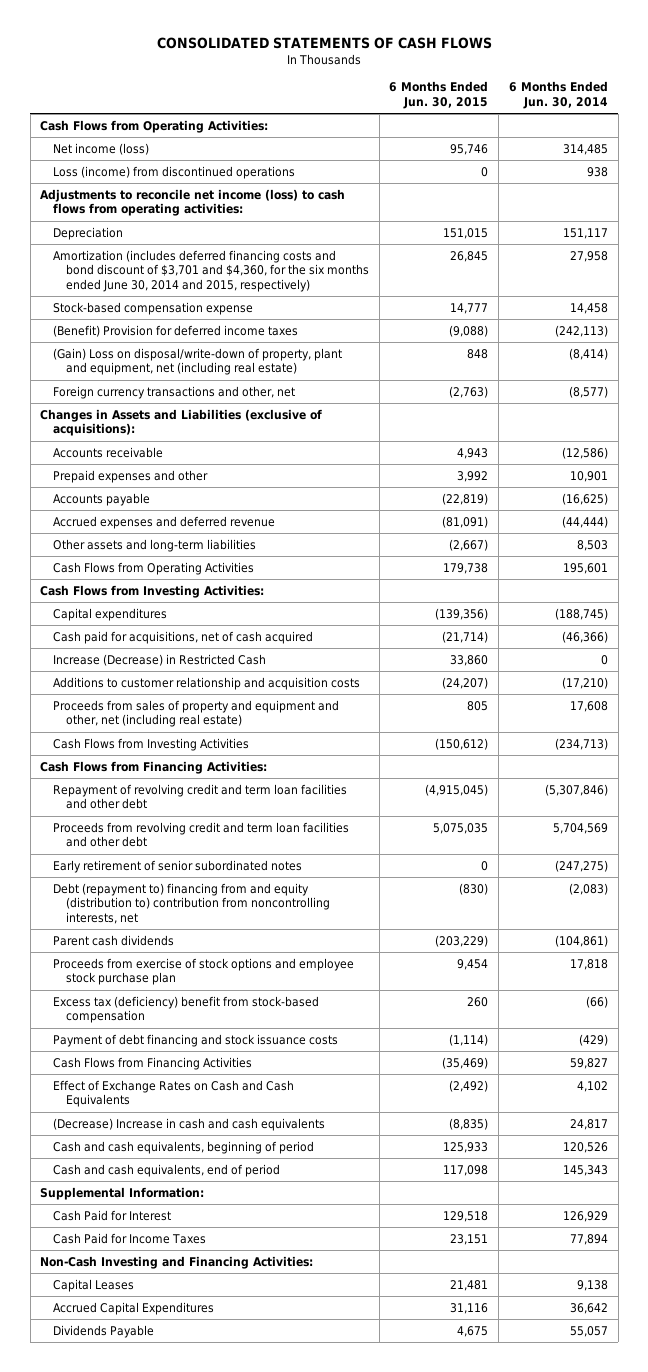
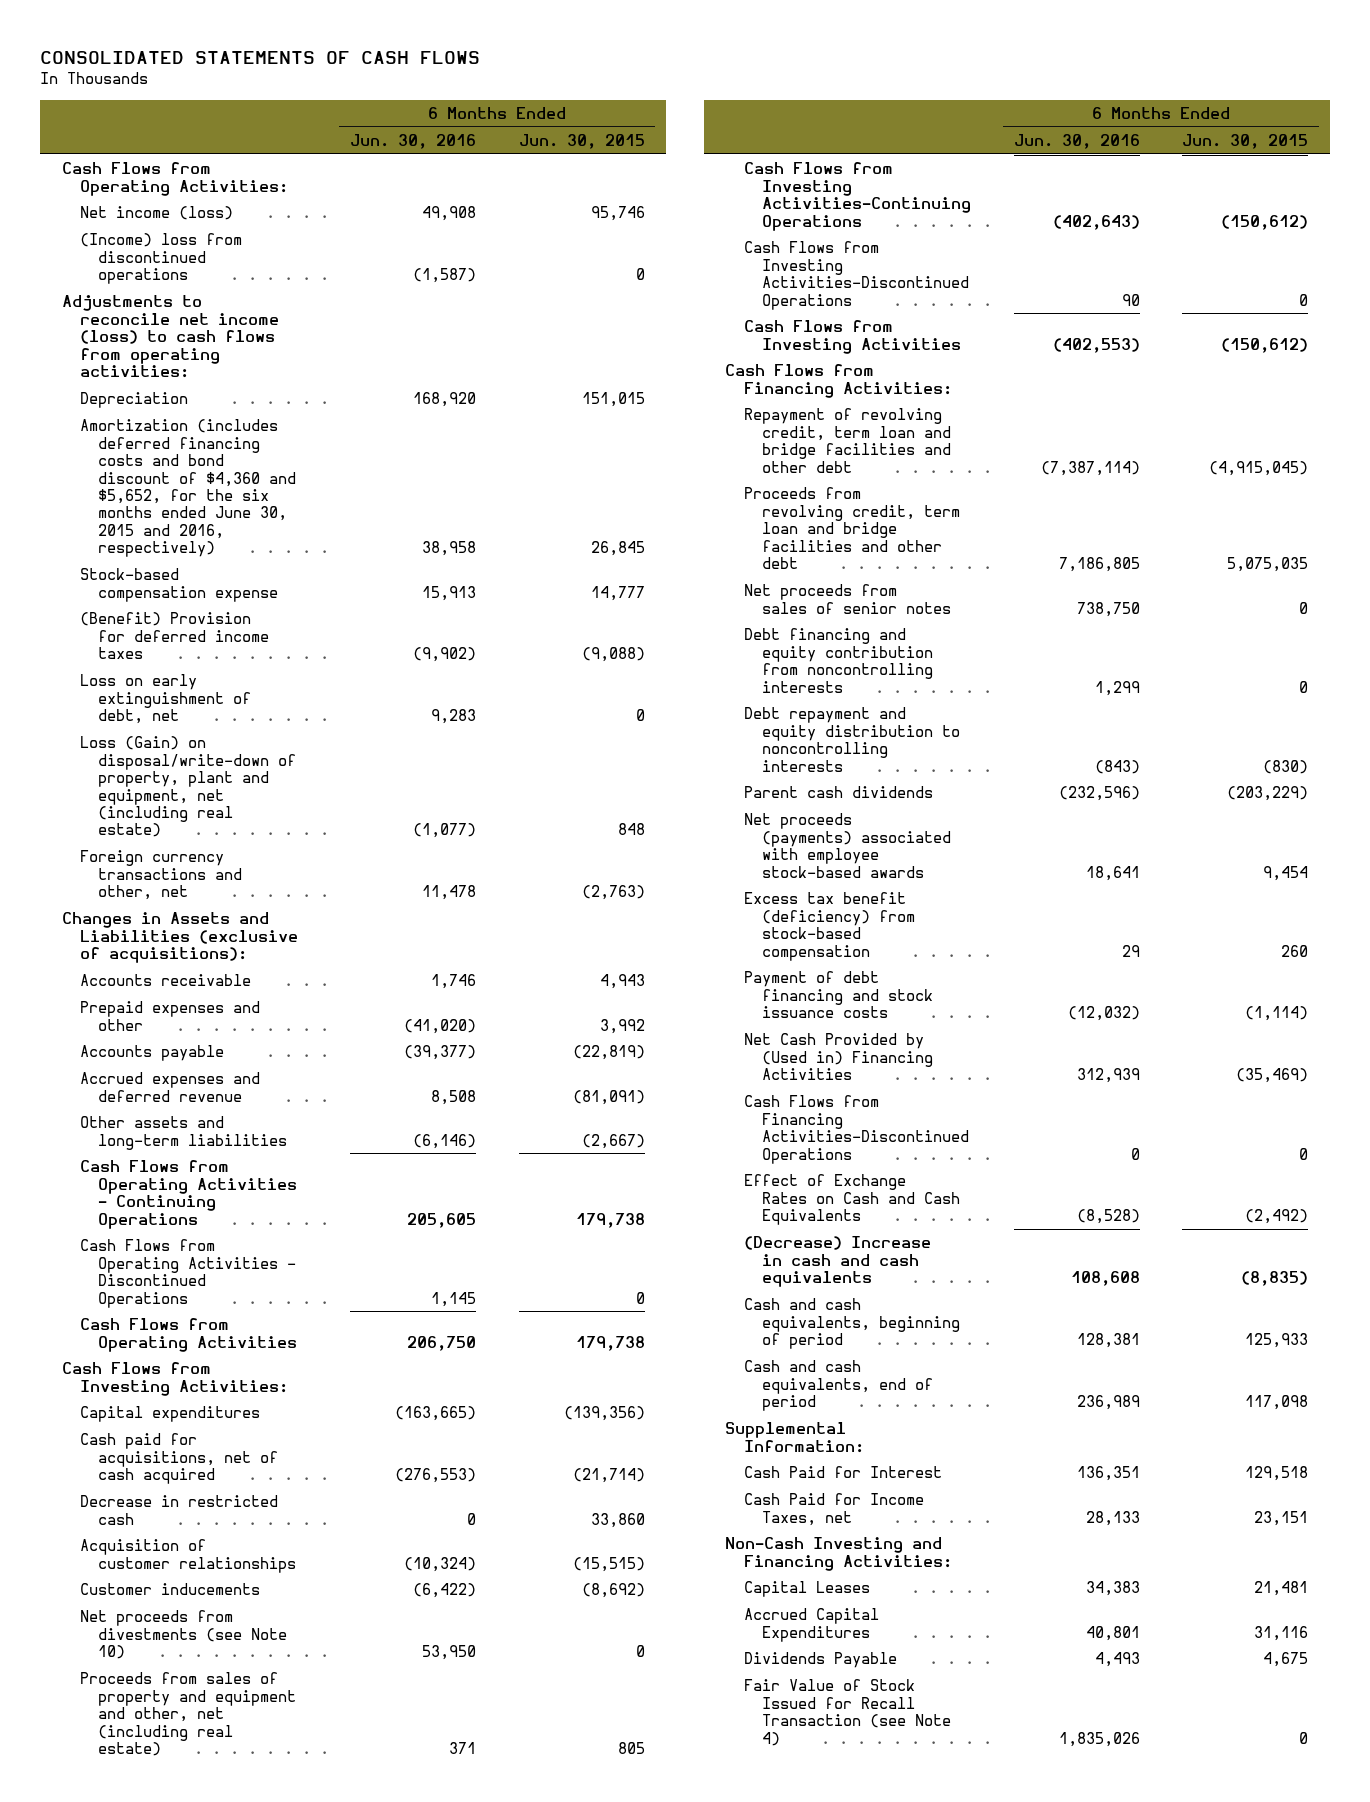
[508,81,608,110] 6 Months Ended Jun. 30, 2014 -> none
none -> [350,133,477,149] Jun. 30, 2016
[53,165,296,179] Loss (income) from discontinued operations -> [80,233,243,285] (Income) loss from discontinued operations
[53,249,369,292] Amortization (includes deferred financing costs and bond discount of $3,701 and $4,360, for the six months ended June 30, 2014 and 2015, respectively) -> [80,419,297,558] Amortization (includes deferred financing costs and bond discount of $4,360 and $5,652, for the six months ended June 30, 2015 and 2016, respectively)
none -> [80,674,252,725] Loss on early extinguishment of debt, net
[53,347,343,376] (Gain) Loss on disposal/write-down of property, plant and equipment, net (including real estate) -> [80,736,297,838] Loss (Gain) on disposal/write-down of property, plant and equipment, net (including real estate)
none -> [80,1160,298,1229] Cash Flows from Operating Activities - Continuing Operations
none -> [80,1239,297,1308] Cash Flows from Operating Activities - Discontinued Operations
[53,653,267,666] Increase (Decrease) in Restricted Cash -> [80,1495,279,1525] Decrease in restricted cash
[53,676,361,690] Additions to customer relationship and acquisition costs -> [80,1539,297,1573] Acquisition of customer relationships
[442,676,489,689] (24,207) -> [572,1556,645,1572] (15,515)
none -> [80,1583,261,1596] Customer inducements
none -> [80,1610,288,1660] Net proceeds from divestments (see Note 10)
none -> [743,162,971,231] Cash Flows from Investing Activities-Continuing Operations
none -> [743,241,969,310] Cash Flows from Investing Activities-Discontinued Operations
[53,859,303,873] Early retirement of senior subordinated notes -> none
[53,783,348,810] Repayment of revolving credit and term loan facilities and other debt -> [743,408,951,473] Repayment of revolving credit, term loan and bridge facilities and other debt
[53,821,350,848] Proceeds from revolving credit and term loan facilities and other debt -> [743,487,960,569] Proceeds from revolving credit, term loan and bridge facilities and other debt
none -> [743,584,951,614] Net proceeds from sales of senior notes
none -> [743,628,933,693] Debt financing and equity contribution from noncontrolling interests
[53,882,330,924] Debt (repayment to) financing from and equity (distribution to) contribution from noncontrolling interests, net -> [743,707,960,772] Debt repayment and equity distribution to noncontrolling interests
[53,957,355,986] Proceeds from exercise of stock options and employee stock purchase plan -> [743,813,951,878] Net proceeds (payments) associated with employee stock-based awards
[53,995,320,1024] Excess tax (deficiency) benefit from stock-based compensation -> [743,892,915,961] Excess tax benefit (deficiency) from stock-based compensation
[53,1056,253,1070] Cash Flows from Financing Activities -> [743,1033,933,1081] Net Cash Provided by (Used in) Financing Activities
none -> [743,1095,969,1164] Cash Flows from Financing Activities-Discontinued Operations
[53,1232,207,1244] Cash Paid for Income Taxes -> [743,1493,924,1526] Cash Paid for Income Taxes, net
none -> [743,1679,951,1746] Fair Value of Stock Issued for Recall Transaction (see Note 4)

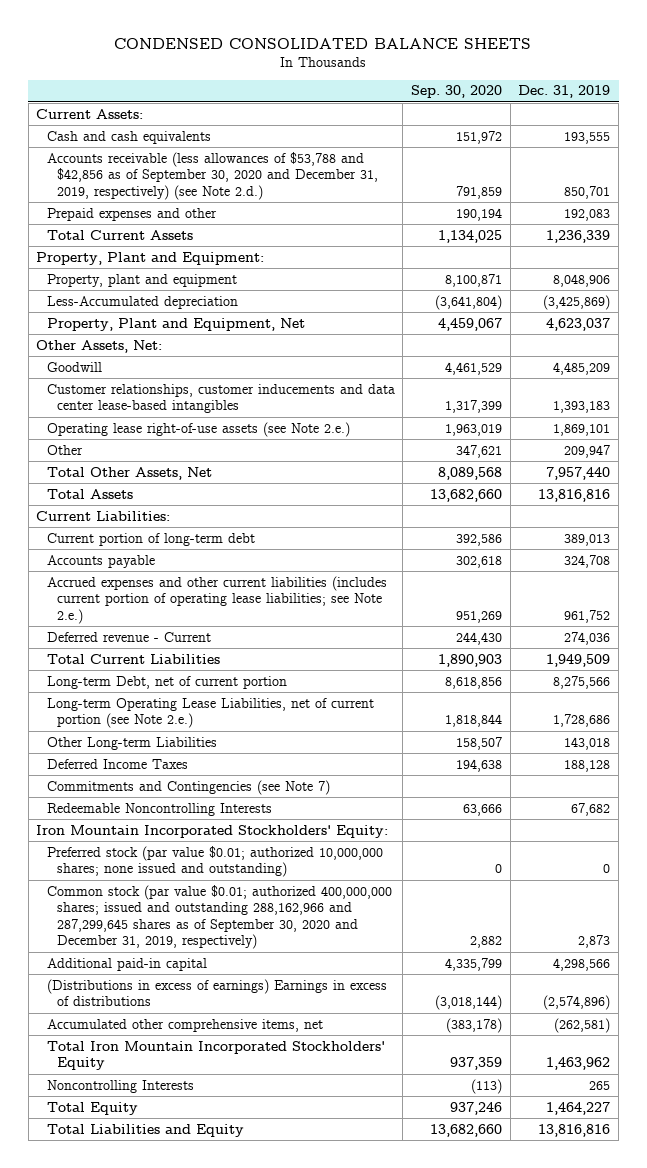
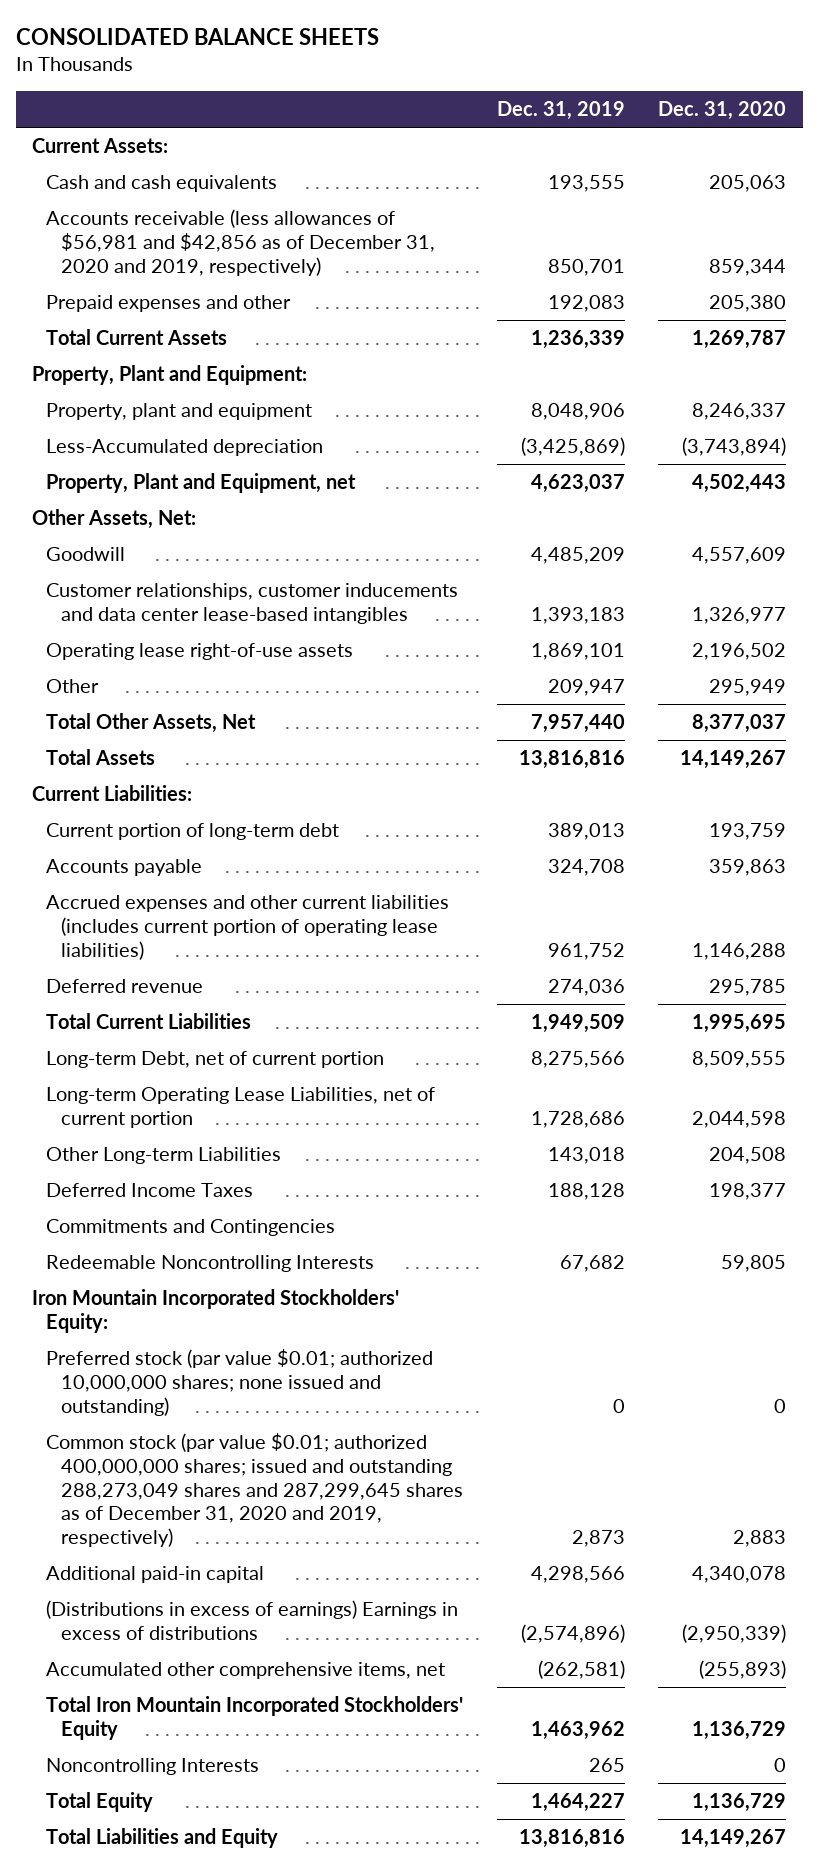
[114,37,532,49] CONDENSED CONSOLIDATED BALANCE SHEETS -> [15,28,379,46] CONSOLIDATED BALANCE SHEETS
[411,85,503,99] Sep. 30, 2020 -> none
none -> [658,100,787,120] Dec. 31, 2020
[46,151,379,200] Accounts receivable (less allowances of $53,788 and $42,856 as of September 30, 2020 and December 31, 2019, respectively) (see Note 2.d.) -> [46,209,435,276] Accounts receivable (less allowances of $56,981 and $42,856 as of December 31, 2020 and 2019, respectively)
[46,317,305,331] Property, Plant and Equipment, Net -> [46,473,357,494] Property, Plant and Equipment, net
[46,421,350,437] Operating lease right-of-use assets (see Note 2.e.) -> [46,643,354,661] Operating lease right-of-use assets
[46,575,387,624] Accrued expenses and other current liabilities (includes current portion of operating lease liabilities; see Note 2.e.) -> [46,895,450,960] Accrued expenses and other current liabilities (includes current portion of operating lease liabilities)
[46,631,211,642] Deferred revenue - Current -> [46,979,204,994] Deferred revenue
[46,697,374,729] Long-term Operating Lease Liabilities, net of current portion (see Note 2.e.) -> [46,1087,436,1128] Long-term Operating Lease Liabilities, net of current portion
[46,779,330,795] Commitments and Contingencies (see Note 7) -> [46,1219,336,1237] Commitments and Contingencies
[46,884,392,950] Common stock (par value $0.01; authorized 400,000,000 shares; issued and outstanding 288,162,966 and 287,299,645 shares as of September 30, 2020 and December 31, 2019, respectively) -> [46,1433,463,1548] Common stock (par value $0.01; authorized 400,000,000 shares; issued and outstanding 288,273,049 shares and 287,299,645 shares as of December 31, 2020 and 2019, respectively)

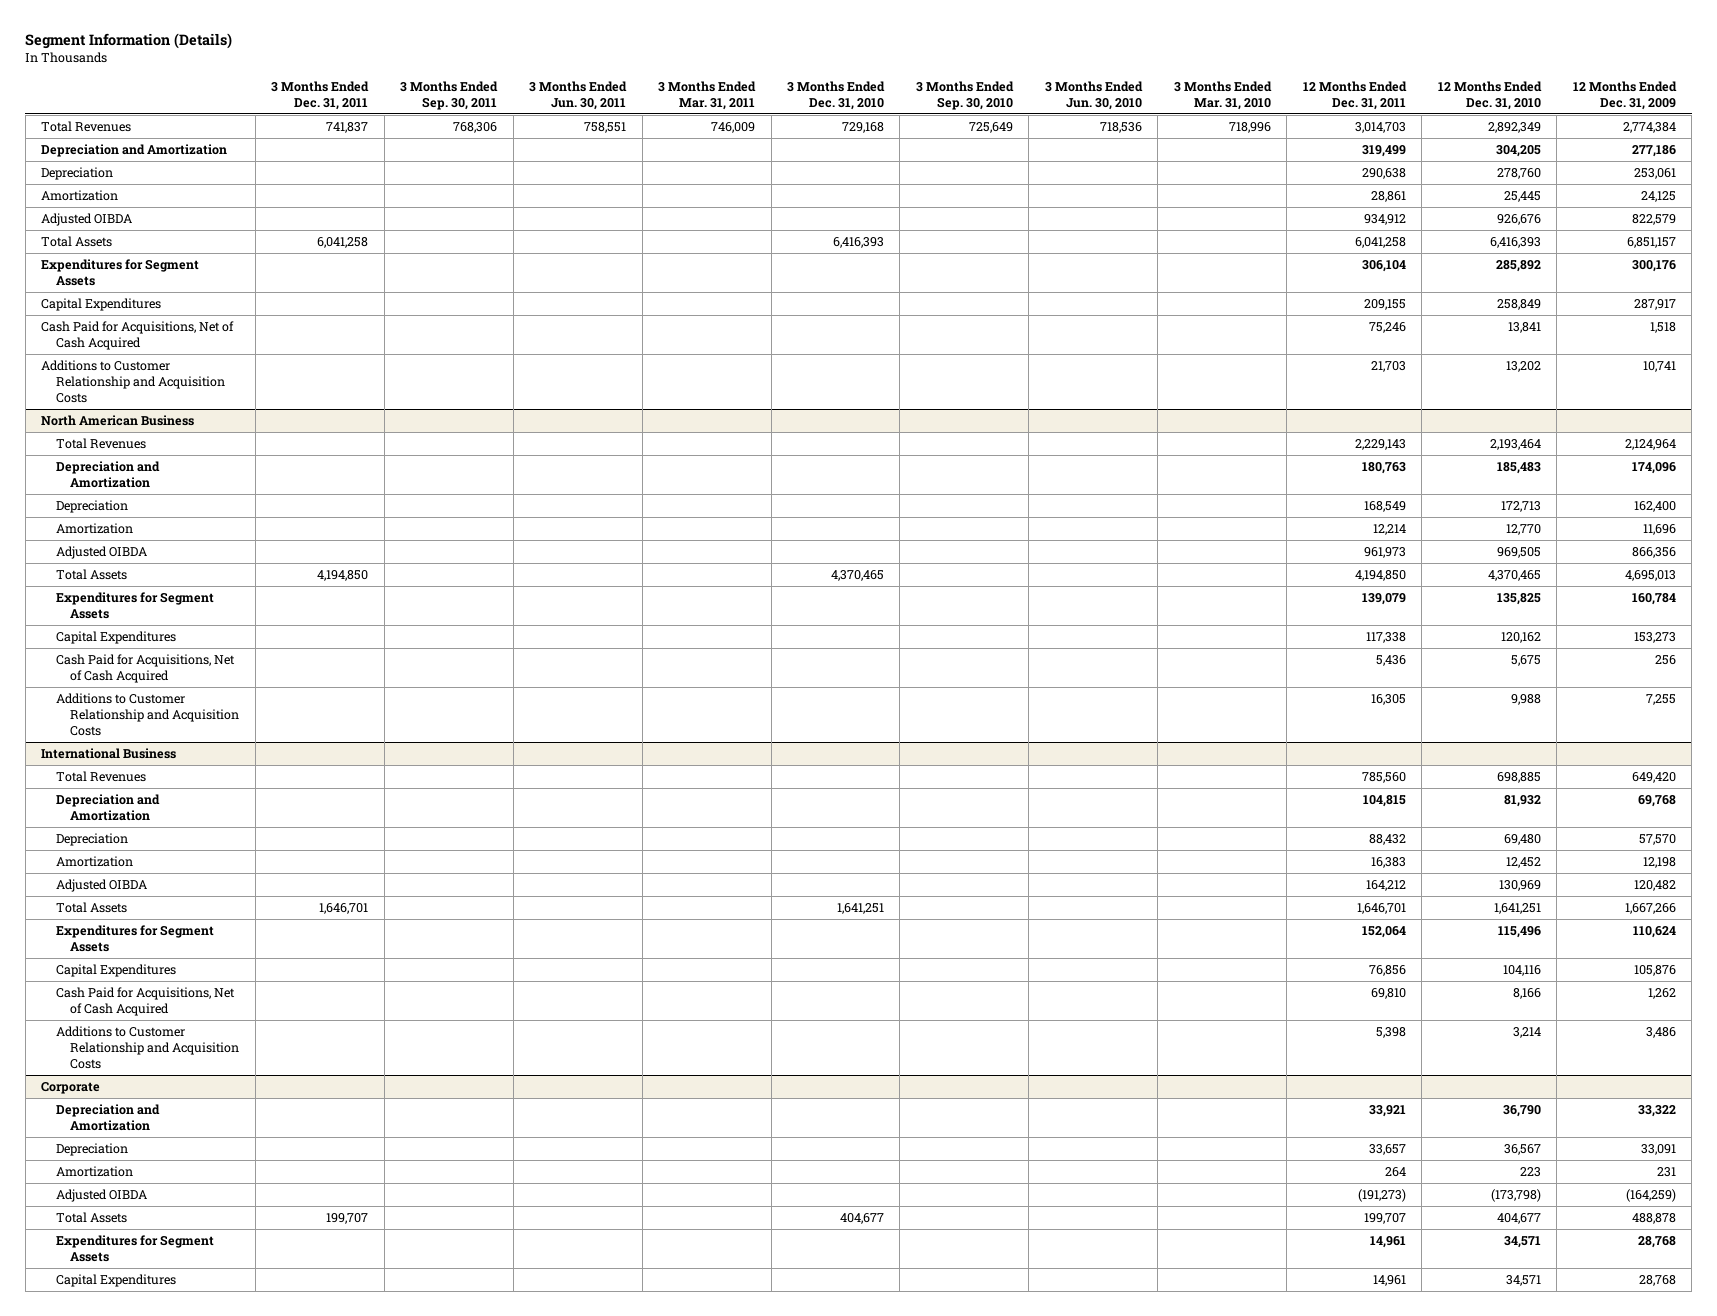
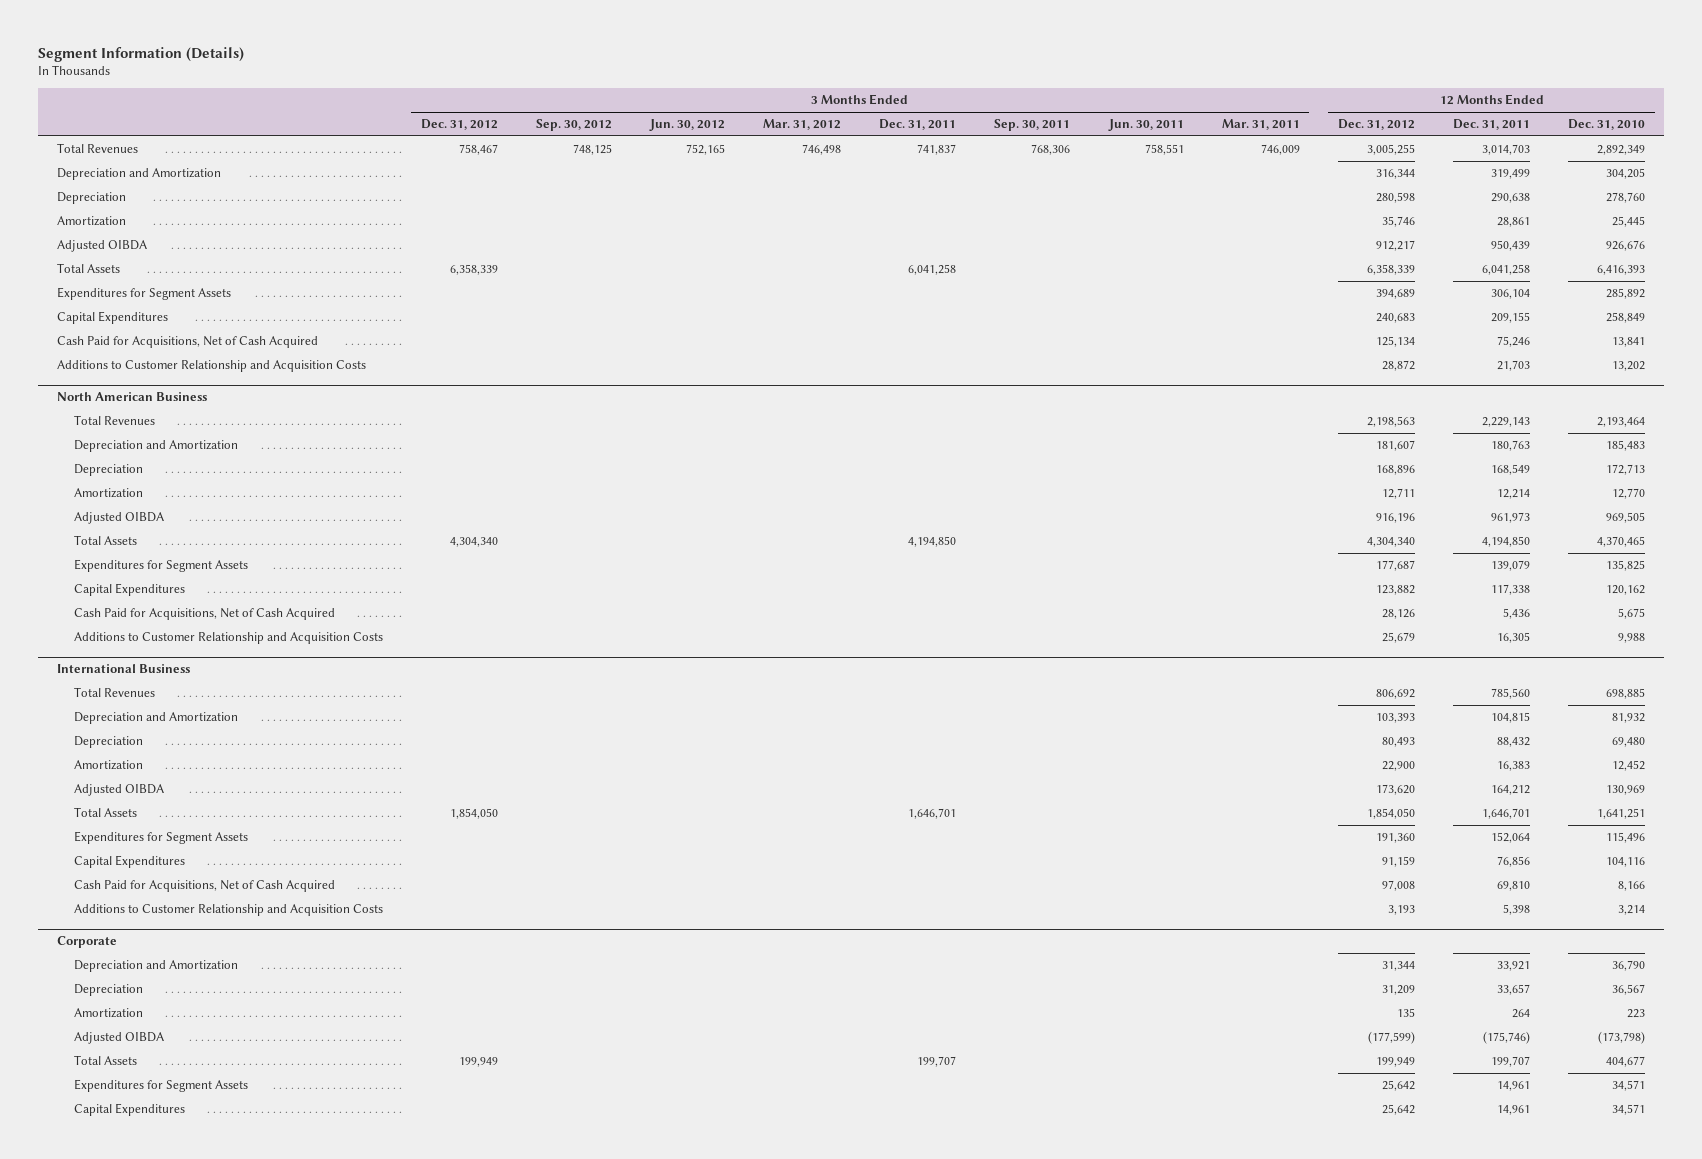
[787,80,886,110] 3 Months Ended Dec. 31, 2010 -> none
[915,80,1014,110] 3 Months Ended Sep. 30, 2010 -> none
[1044,80,1143,110] 3 Months Ended Jun. 30, 2010 -> none
[1173,80,1272,110] 3 Months Ended Mar. 31, 2010 -> none
[1572,80,1677,110] 12 Months Ended Dec. 31, 2009 -> none
none -> [420,119,498,131] Dec. 31, 2012
none -> [535,119,612,132] Sep. 30, 2012
none -> [648,119,725,132] Jun. 30, 2012
none -> [763,119,842,131] Mar. 31, 2012
none -> [1337,119,1415,131] Dec. 31, 2012
[1363,214,1406,226] 934,912 -> [1491,240,1531,252] 950,439
[1357,1189,1406,1203] (191,273) -> [1483,1031,1531,1045] (175,746)

